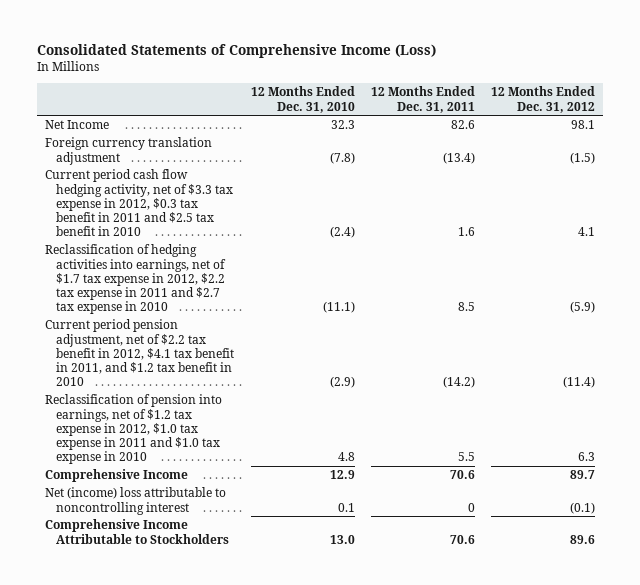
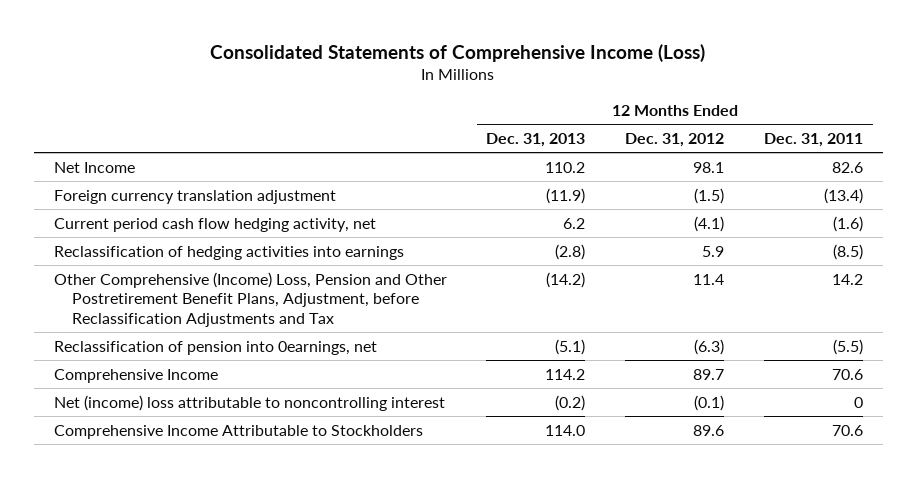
[250,86,355,113] 12 Months Ended Dec. 31, 2010 -> none
none -> [486,133,586,148] Dec. 31, 2013
[44,244,227,315] Reclassification of hedging activities into earnings, net of $1.7 tax expense in 2012, $2.2 tax expense in 2011 and $2.7 tax expense in 2010 -> none
[44,319,235,387] Current period pension adjustment, net of $2.2 tax benefit in 2012, $4.1 tax benefit in 2011, and $1.2 tax benefit in 2010 -> none
[44,394,222,465] Reclassification of pension into earnings, net of $1.2 tax expense in 2012, $1.0 tax expense in 2011 and $1.0 tax expense in 2010 -> none
[44,169,234,237] Current period cash flow hedging activity, net of $3.3 tax expense in 2012, $0.3 tax benefit in 2011 and $2.5 tax benefit in 2010 -> [53,217,376,232] Current period cash flow hedging activity, net
[457,227,475,237] 1.6 -> [832,215,863,232] (1.6)
[578,227,596,237] 4.1 -> [694,215,725,232] (4.1)
none -> [53,245,404,260] Reclassification of hedging activities into earnings
none -> [53,271,447,327] Other Comprehensive (Income) Loss, Pension and Other Postretirement Benefit Plans, Adjustment, before Reclassification Adjustments and Tax
none -> [53,340,377,355] Reclassification of pension into 0earnings, net

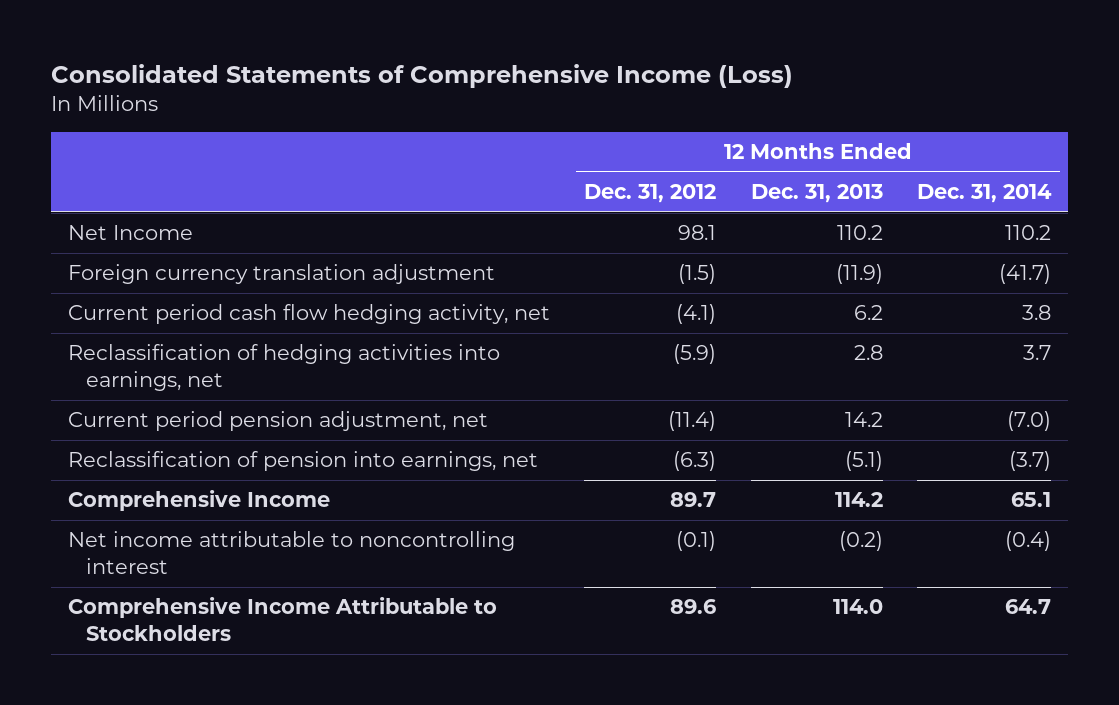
[763,133,863,148] Dec. 31, 2011 -> none
none -> [917,184,1053,204] Dec. 31, 2014
[53,271,447,327] Other Comprehensive (Income) Loss, Pension and Other Postretirement Benefit Plans, Adjustment, before Reclassification Adjustments and Tax -> none
[53,245,404,260] Reclassification of hedging activities into earnings -> [68,344,501,392] Reclassification of hedging activities into earnings, net
[555,243,586,260] (2.8) -> [853,345,883,361] 2.8
[702,245,725,257] 5.9 -> [673,344,717,365] (5.9)
none -> [68,411,489,432] Current period pension adjustment, net
[53,340,377,355] Reclassification of pension into 0earnings, net -> [68,451,539,472] Reclassification of pension into earnings, net
[53,394,445,411] Net (income) loss attributable to noncontrolling interest -> [68,531,516,575] Net income attributable to noncontrolling interest

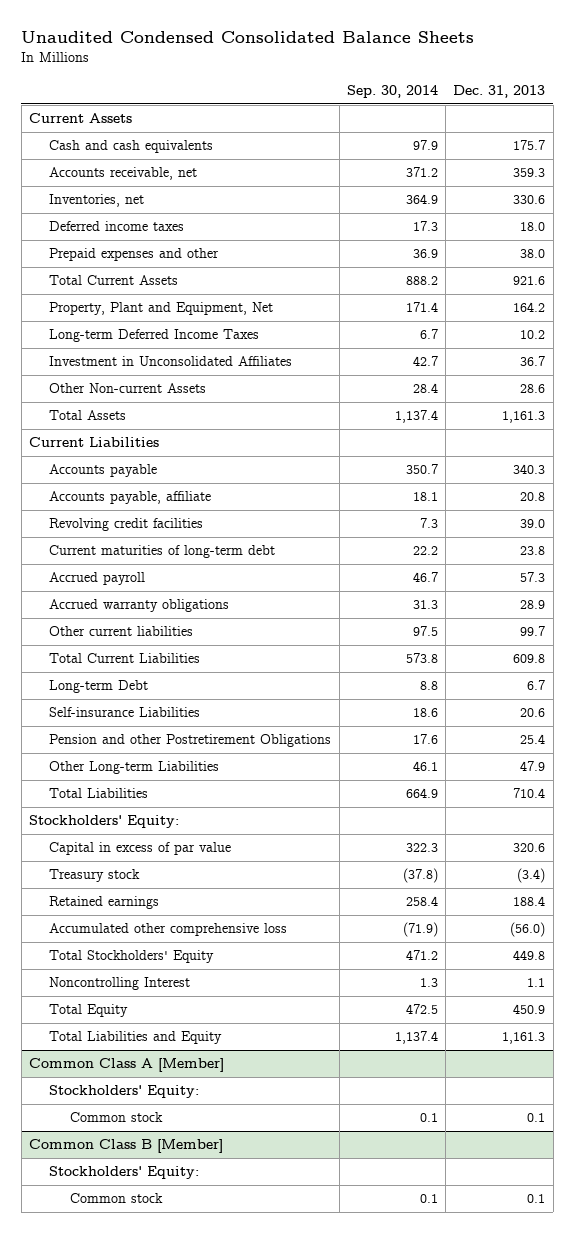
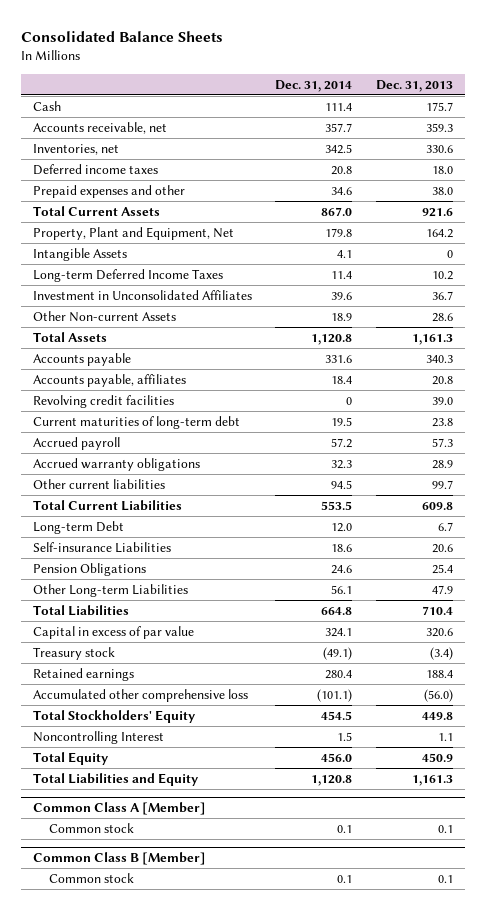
[21,31,475,44] Unaudited Condensed Consolidated Balance Sheets -> [21,31,224,43] Consolidated Balance Sheets
[346,84,438,98] Sep. 30, 2014 -> none
none -> [275,79,353,92] Dec. 31, 2014
[29,113,133,124] Current Assets -> none
[49,140,214,154] Cash and cash equivalents -> [33,100,62,111] Cash
none -> [33,247,128,261] Intangible Assets
[29,437,160,448] Current Liabilities -> none
[49,491,212,505] Accounts payable, affiliate -> [33,373,187,387] Accounts payable, affiliates
[49,734,332,748] Pension and other Postretirement Obligations -> [33,562,147,576] Pension Obligations
[29,815,180,829] Stockholders' Equity: -> none
[49,1085,200,1099] Stockholders' Equity: -> none
[49,1166,200,1180] Stockholders' Equity: -> none

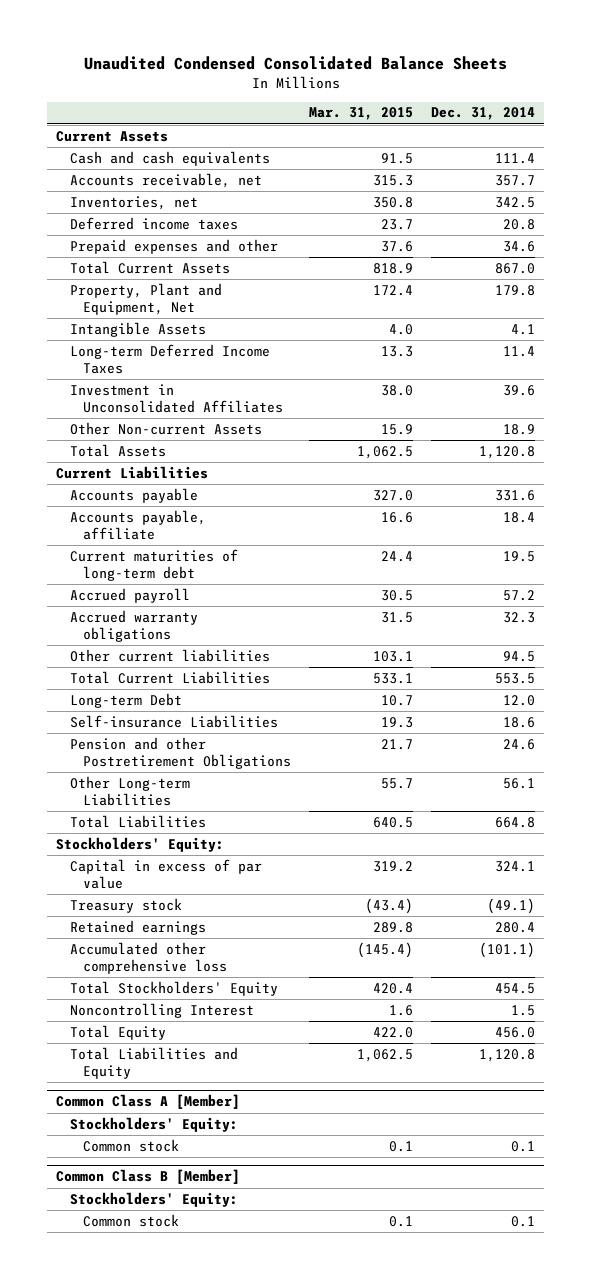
[21,31,224,43] Consolidated Balance Sheets -> [83,56,507,71] Unaudited Condensed Consolidated Balance Sheets
[375,79,453,92] Dec. 31, 2013 -> none
none -> [309,107,414,121] Mar. 31, 2015
none -> [56,130,169,142] Current Assets
[33,100,62,111] Cash -> [69,150,270,166] Cash and cash equivalents
none -> [56,465,209,479] Current Liabilities
[33,394,175,408] Revolving credit facilities -> none
[33,373,187,387] Accounts payable, affiliates -> [69,509,206,541] Accounts payable, affiliate
[33,562,147,576] Pension Obligations -> [69,736,292,770] Pension and other Postretirement Obligations
none -> [56,836,225,852] Stockholders' Equity:
none -> [69,1116,238,1132] Stockholders' Equity:
none -> [69,1191,238,1207] Stockholders' Equity:

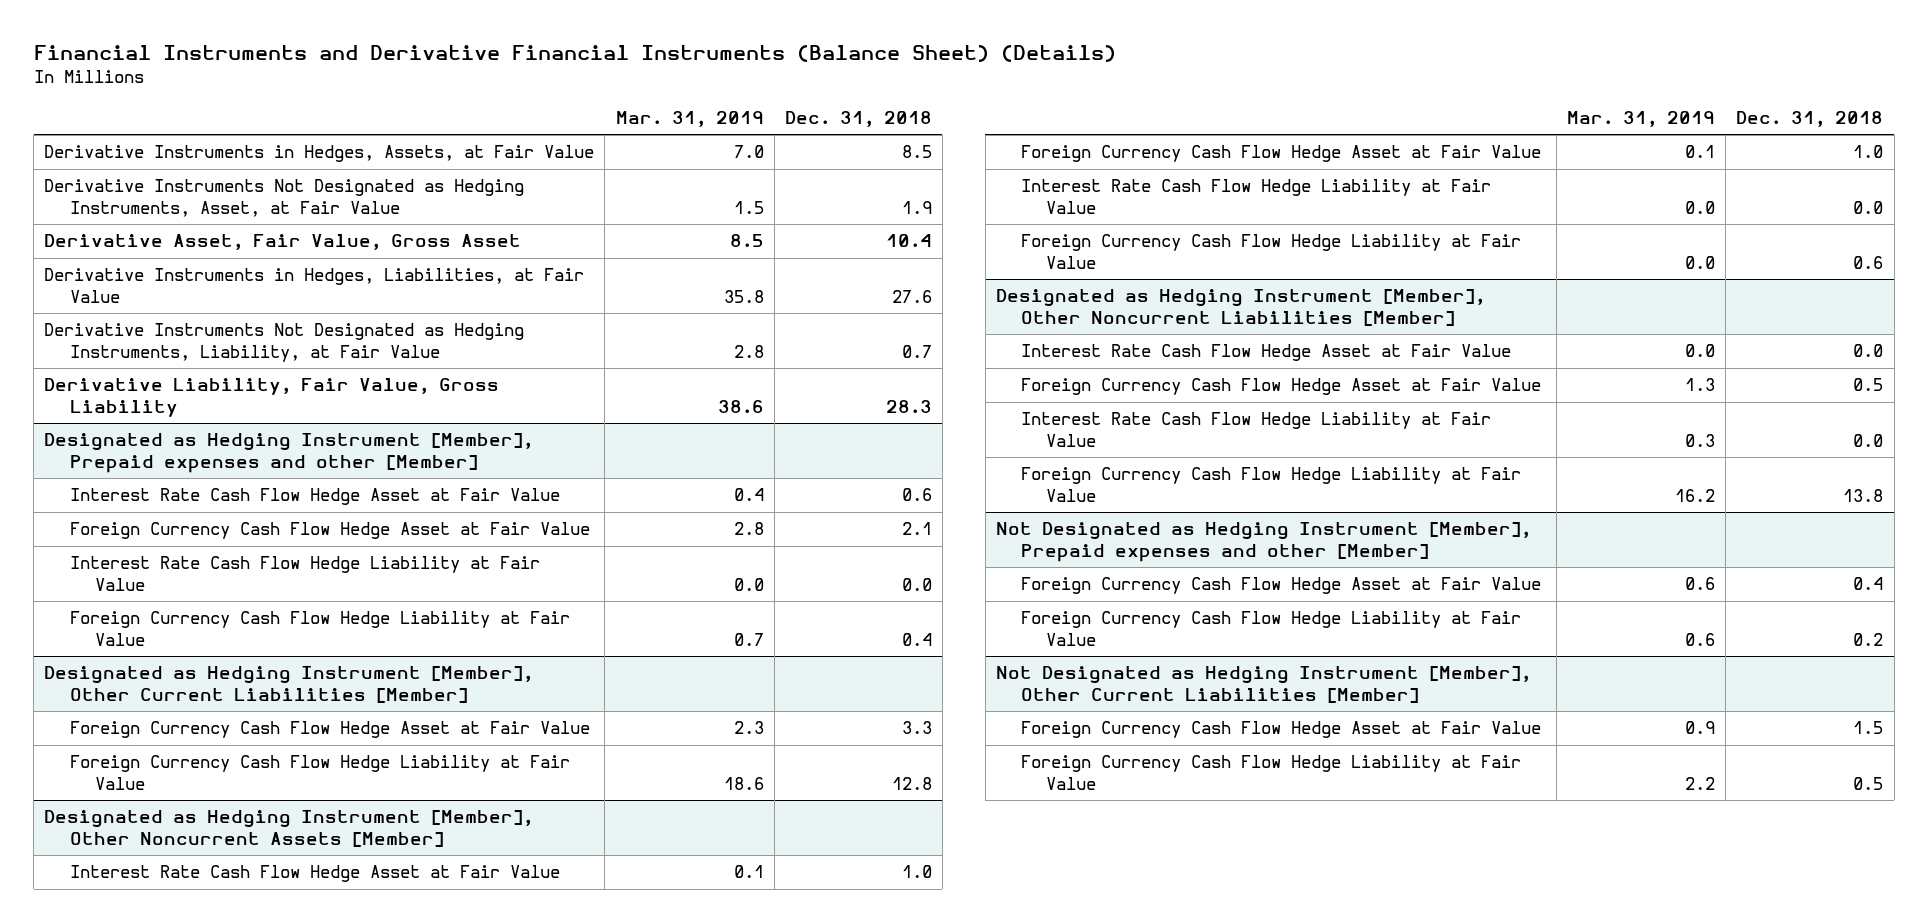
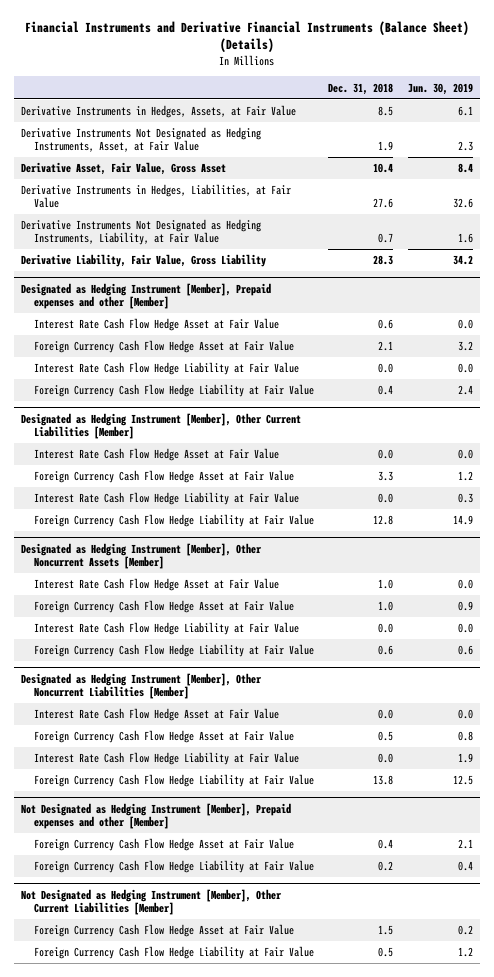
[615,110,764,127] Mar. 31, 2019 -> none
none -> [407,82,473,95] Jun. 30, 2019
none -> [34,448,280,462] Interest Rate Cash Flow Hedge Asset at Fair Value
none -> [34,492,300,506] Interest Rate Cash Flow Hedge Liability at Fair Value

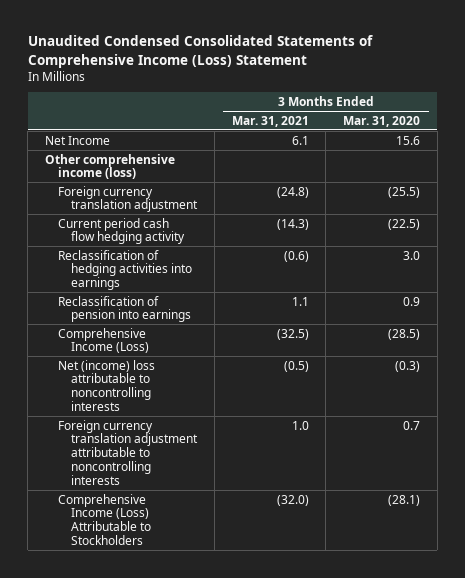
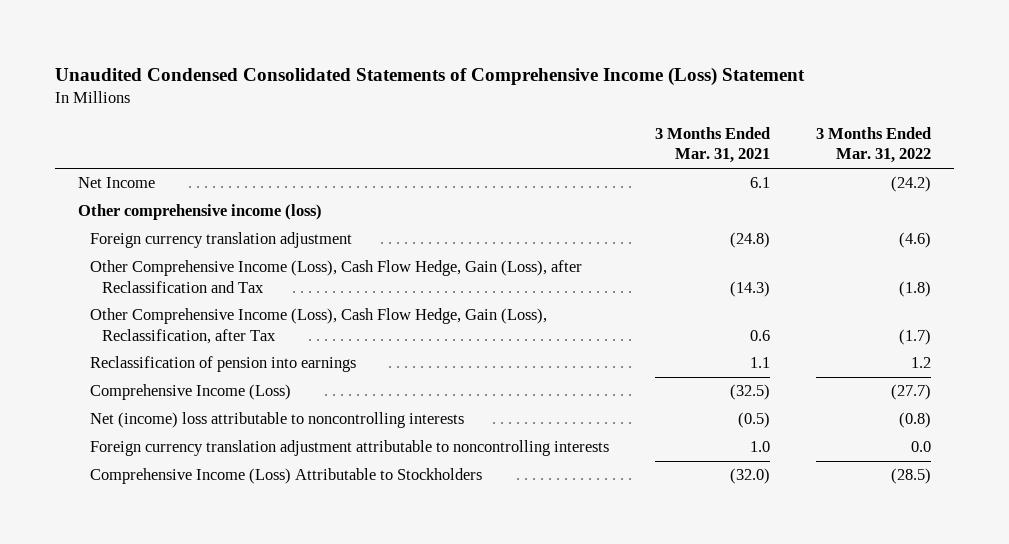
[342,115,420,127] Mar. 31, 2020 -> none
none -> [816,127,932,164] 3 Months Ended Mar. 31, 2022
[58,249,193,291] Reclassification of hedging activities into earnings -> none
[58,217,186,245] Current period cash flow hedging activity -> [90,260,583,293] Other Comprehensive Income (Loss), Cash Flow Hedge, Gain (Loss), after Reclassification and Tax
none -> [90,308,548,344] Other Comprehensive Income (Loss), Cash Flow Hedge, Gain (Loss), Reclassification, after Tax

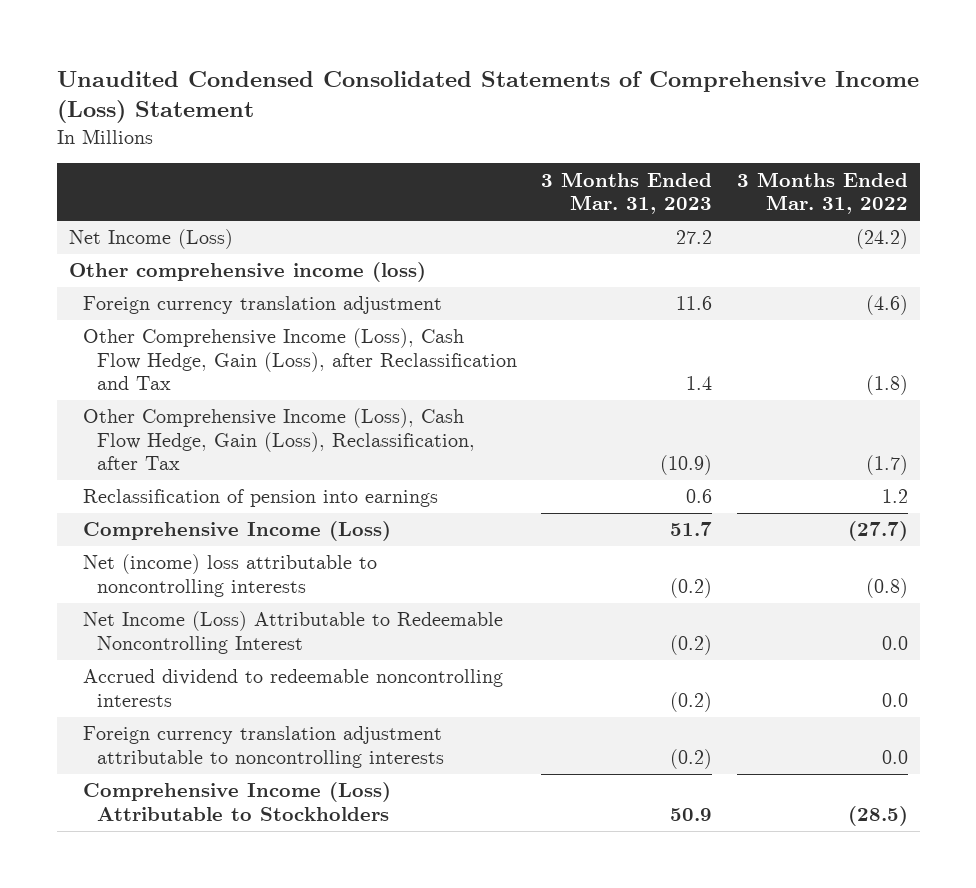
[655,127,771,164] 3 Months Ended Mar. 31, 2021 -> none
none -> [541,171,713,215] 3 Months Ended Mar. 31, 2023
[77,177,155,189] Net Income -> [68,229,233,250] Net Income (Loss)
none -> [83,611,504,654] Net Income (Loss) Attributable to Redeemable Noncontrolling Interest
none -> [83,669,504,707] Accrued dividend to redeemable noncontrolling interests

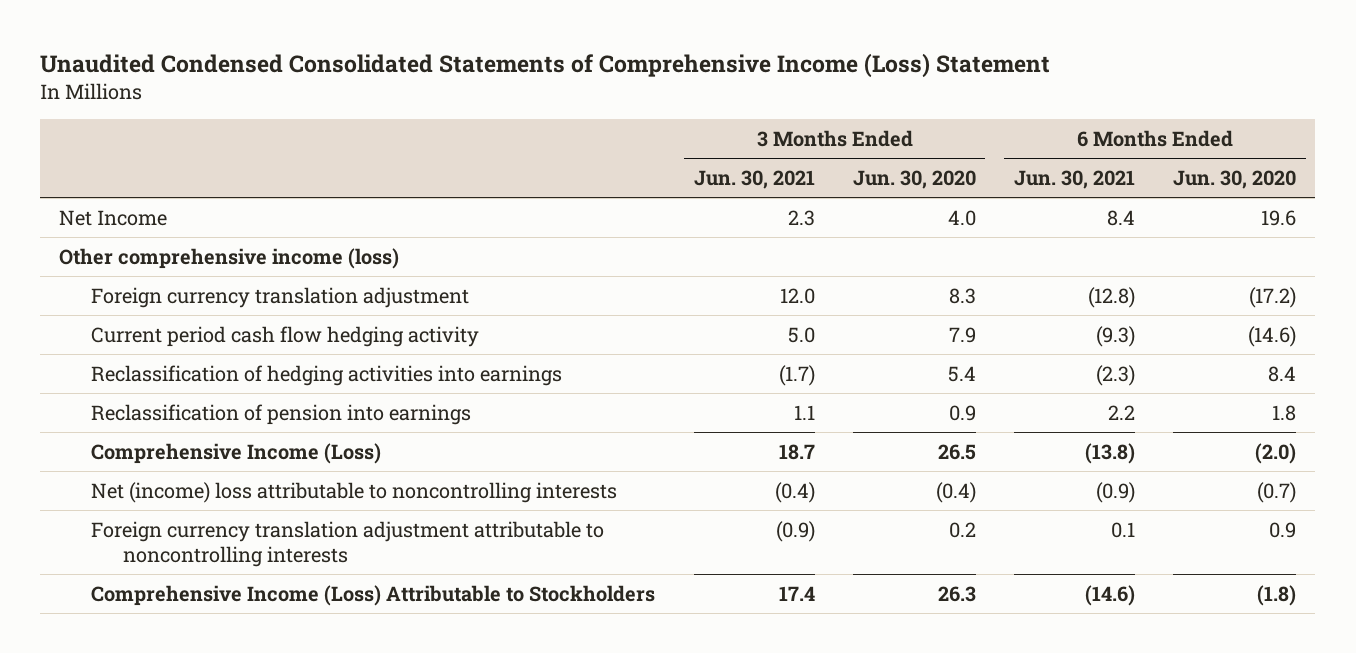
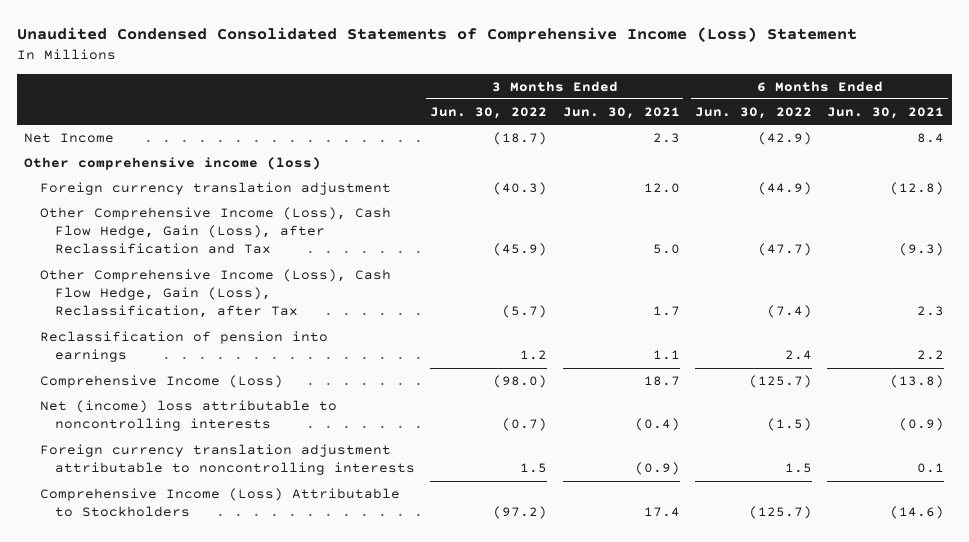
[852,170,976,190] Jun. 30, 2020 -> none
[1173,170,1297,190] Jun. 30, 2020 -> none
none -> [430,106,548,119] Jun. 30, 2022
none -> [694,106,812,119] Jun. 30, 2022
[91,364,563,386] Reclassification of hedging activities into earnings -> none
[91,325,480,347] Current period cash flow hedging activity -> [39,206,391,255] Other Comprehensive Income (Loss), Cash Flow Hedge, Gain (Loss), after Reclassification and Tax
none -> [39,268,391,319] Other Comprehensive Income (Loss), Cash Flow Hedge, Gain (Loss), Reclassification, after Tax

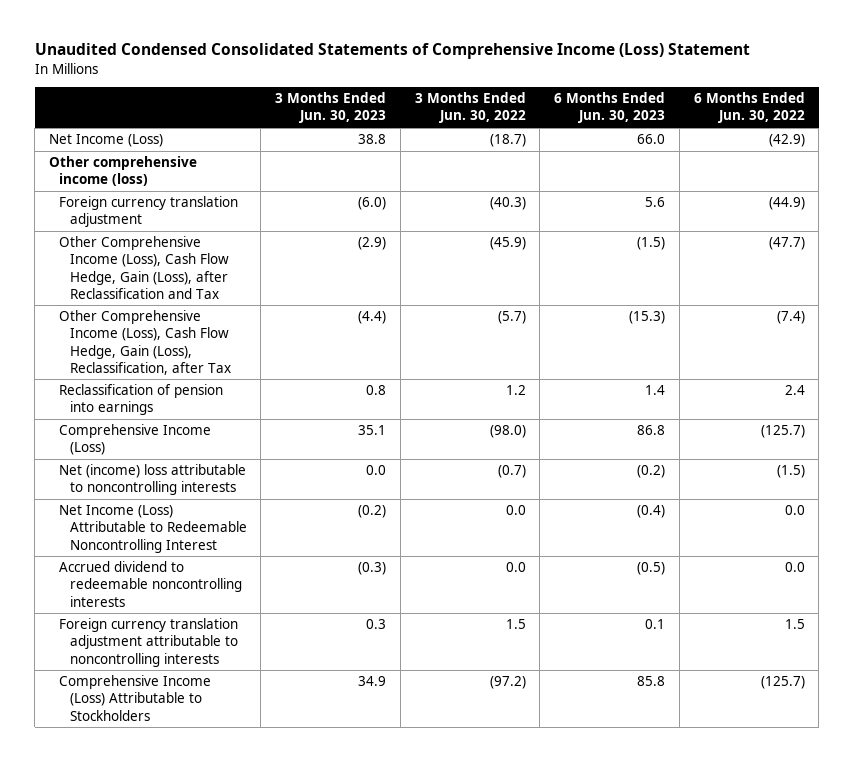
[562,106,680,119] Jun. 30, 2021 -> none
[827,106,945,119] Jun. 30, 2021 -> none
none -> [275,92,387,124] 3 Months Ended Jun. 30, 2023
none -> [554,92,666,124] 6 Months Ended Jun. 30, 2023
[24,132,115,143] Net Income -> [48,134,163,148] Net Income (Loss)
none -> [59,505,247,553] Net Income (Loss) Attributable to Redeemable Noncontrolling Interest
none -> [59,561,242,607] Accrued dividend to redeemable noncontrolling interests

